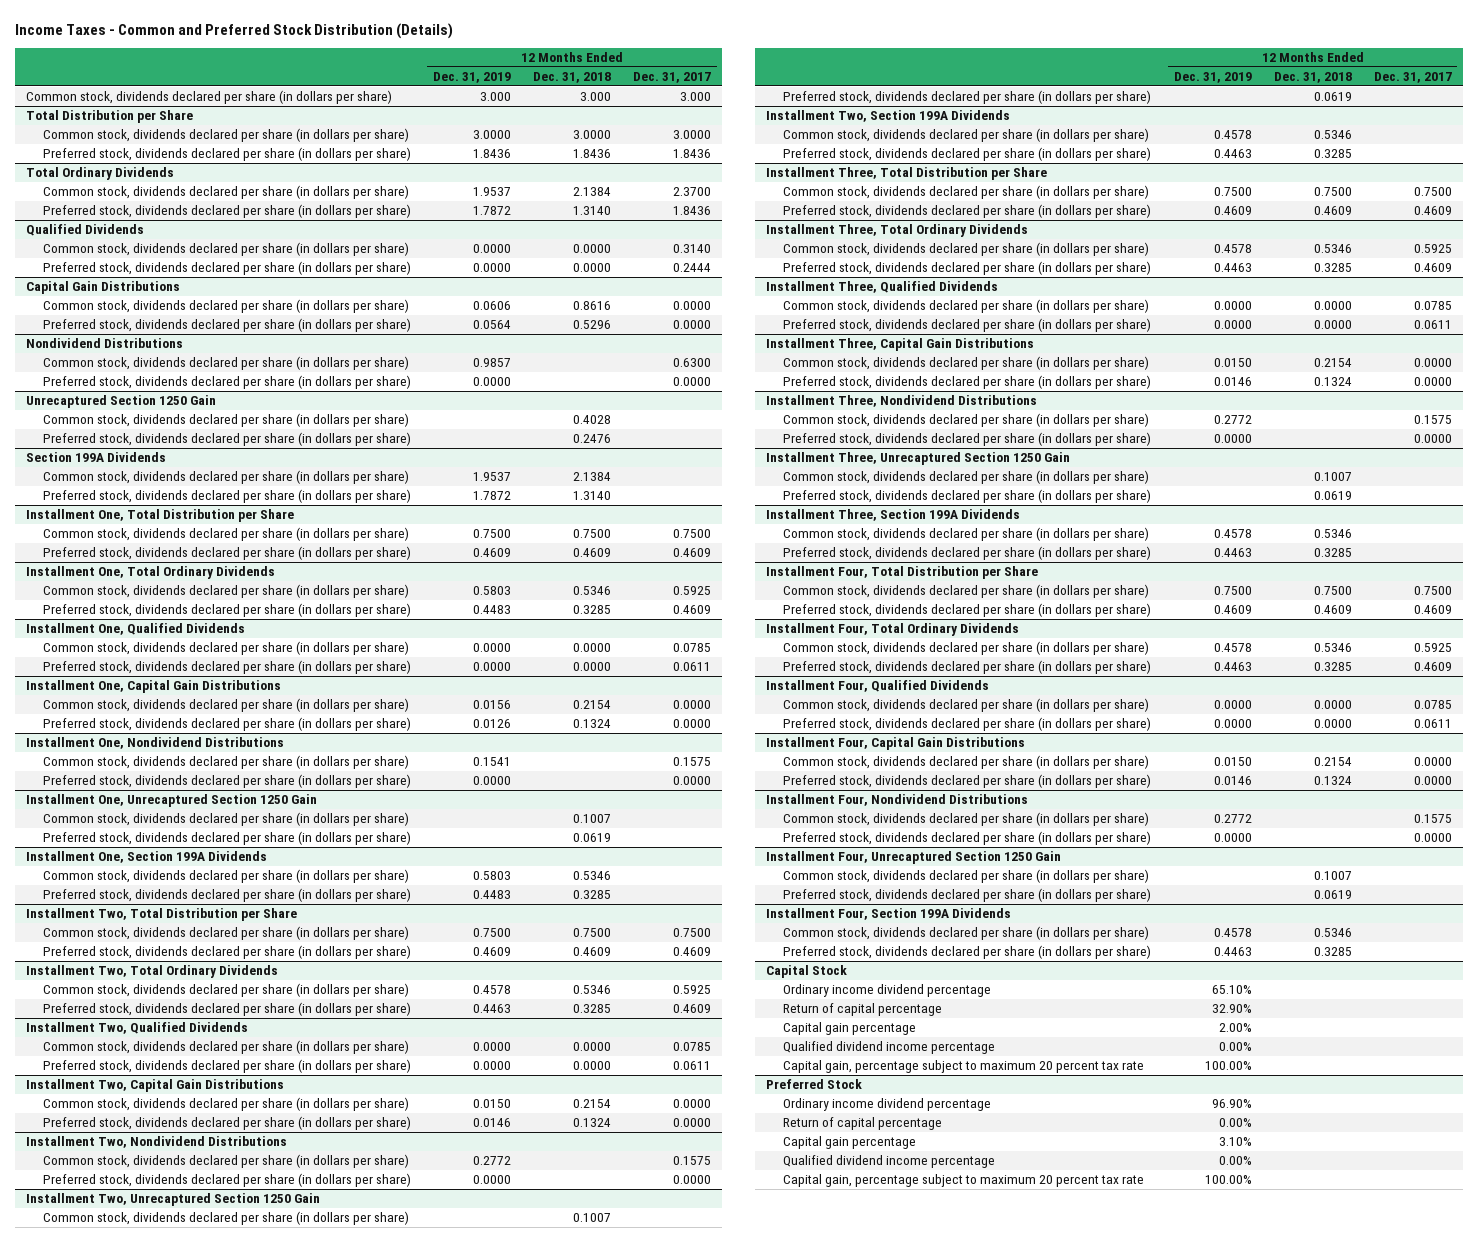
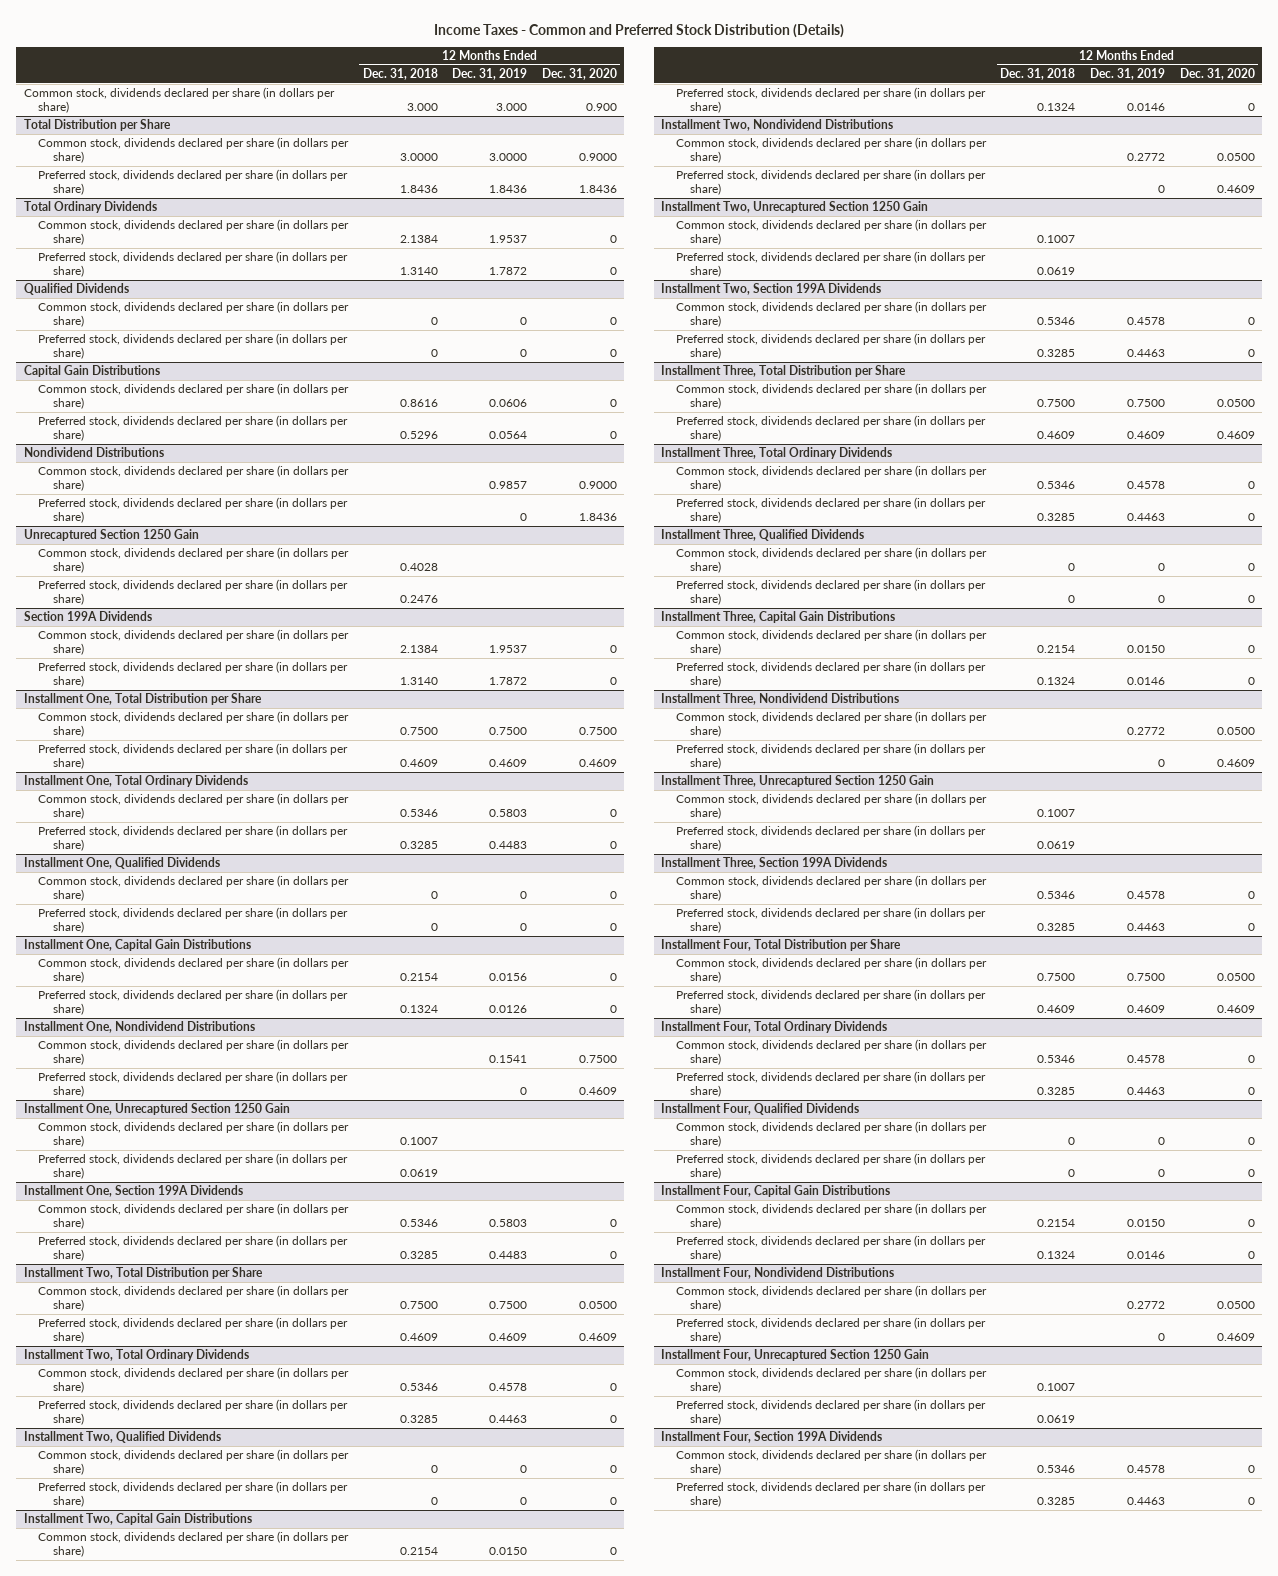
[633,71,712,83] Dec. 31, 2017 -> none
none -> [541,68,617,81] Dec. 31, 2020
[472,244,511,254] 0.0000 -> [520,317,528,326] 0
[572,244,611,254] 0.0000 -> [430,317,438,326] 0
[472,263,511,273] 0.0000 -> [520,349,528,358] 0
[572,263,611,273] 0.0000 -> [430,349,438,358] 0
[472,377,511,387] 0.0000 -> [520,513,528,522] 0
[472,643,511,653] 0.0000 -> [520,891,528,900] 0
[572,643,611,653] 0.0000 -> [430,891,438,900] 0
[472,662,511,672] 0.0000 -> [520,923,528,932] 0
[572,662,611,672] 0.0000 -> [430,923,438,932] 0
[472,776,511,786] 0.0000 -> [520,1087,528,1096] 0
[472,1042,511,1052] 0.0000 -> [520,1465,528,1474] 0
[572,1042,611,1052] 0.0000 -> [430,1465,438,1474] 0
[472,1061,511,1071] 0.0000 -> [520,1497,528,1506] 0
[572,1061,611,1071] 0.0000 -> [430,1497,438,1506] 0
[472,1175,511,1185] 0.0000 -> [1157,185,1165,194] 0
[1213,301,1252,311] 0.0000 -> [1157,563,1165,572] 0
[1313,301,1352,311] 0.0000 -> [1068,563,1076,572] 0
[1213,320,1252,330] 0.0000 -> [1157,595,1165,604] 0
[1313,320,1352,330] 0.0000 -> [1068,595,1076,604] 0
[1213,434,1252,444] 0.0000 -> [1157,759,1165,768] 0
[1213,700,1252,710] 0.0000 -> [1157,1137,1165,1146] 0
[1313,700,1352,710] 0.0000 -> [1068,1137,1076,1146] 0
[1213,719,1252,729] 0.0000 -> [1157,1169,1165,1178] 0
[1313,719,1352,729] 0.0000 -> [1068,1169,1076,1178] 0
[1213,833,1252,843] 0.0000 -> [1157,1333,1165,1342] 0
[766,965,848,979] Capital Stock -> none
[783,984,992,998] Ordinary income dividend percentage -> none
[783,1003,943,1017] Return of capital percentage -> none
[783,1022,917,1036] Capital gain percentage -> none
[783,1041,996,1055] Qualified dividend income percentage -> none
[783,1060,1145,1074] Capital gain, percentage subject to maximum 20 percent tax rate -> none
[766,1079,863,1090] Preferred Stock -> none
[783,1098,992,1112] Ordinary income dividend percentage -> none
[783,1117,943,1131] Return of capital percentage -> none
[783,1136,917,1150] Capital gain percentage -> none
[783,1155,996,1169] Qualified dividend income percentage -> none
[783,1174,1145,1188] Capital gain, percentage subject to maximum 20 percent tax rate -> none

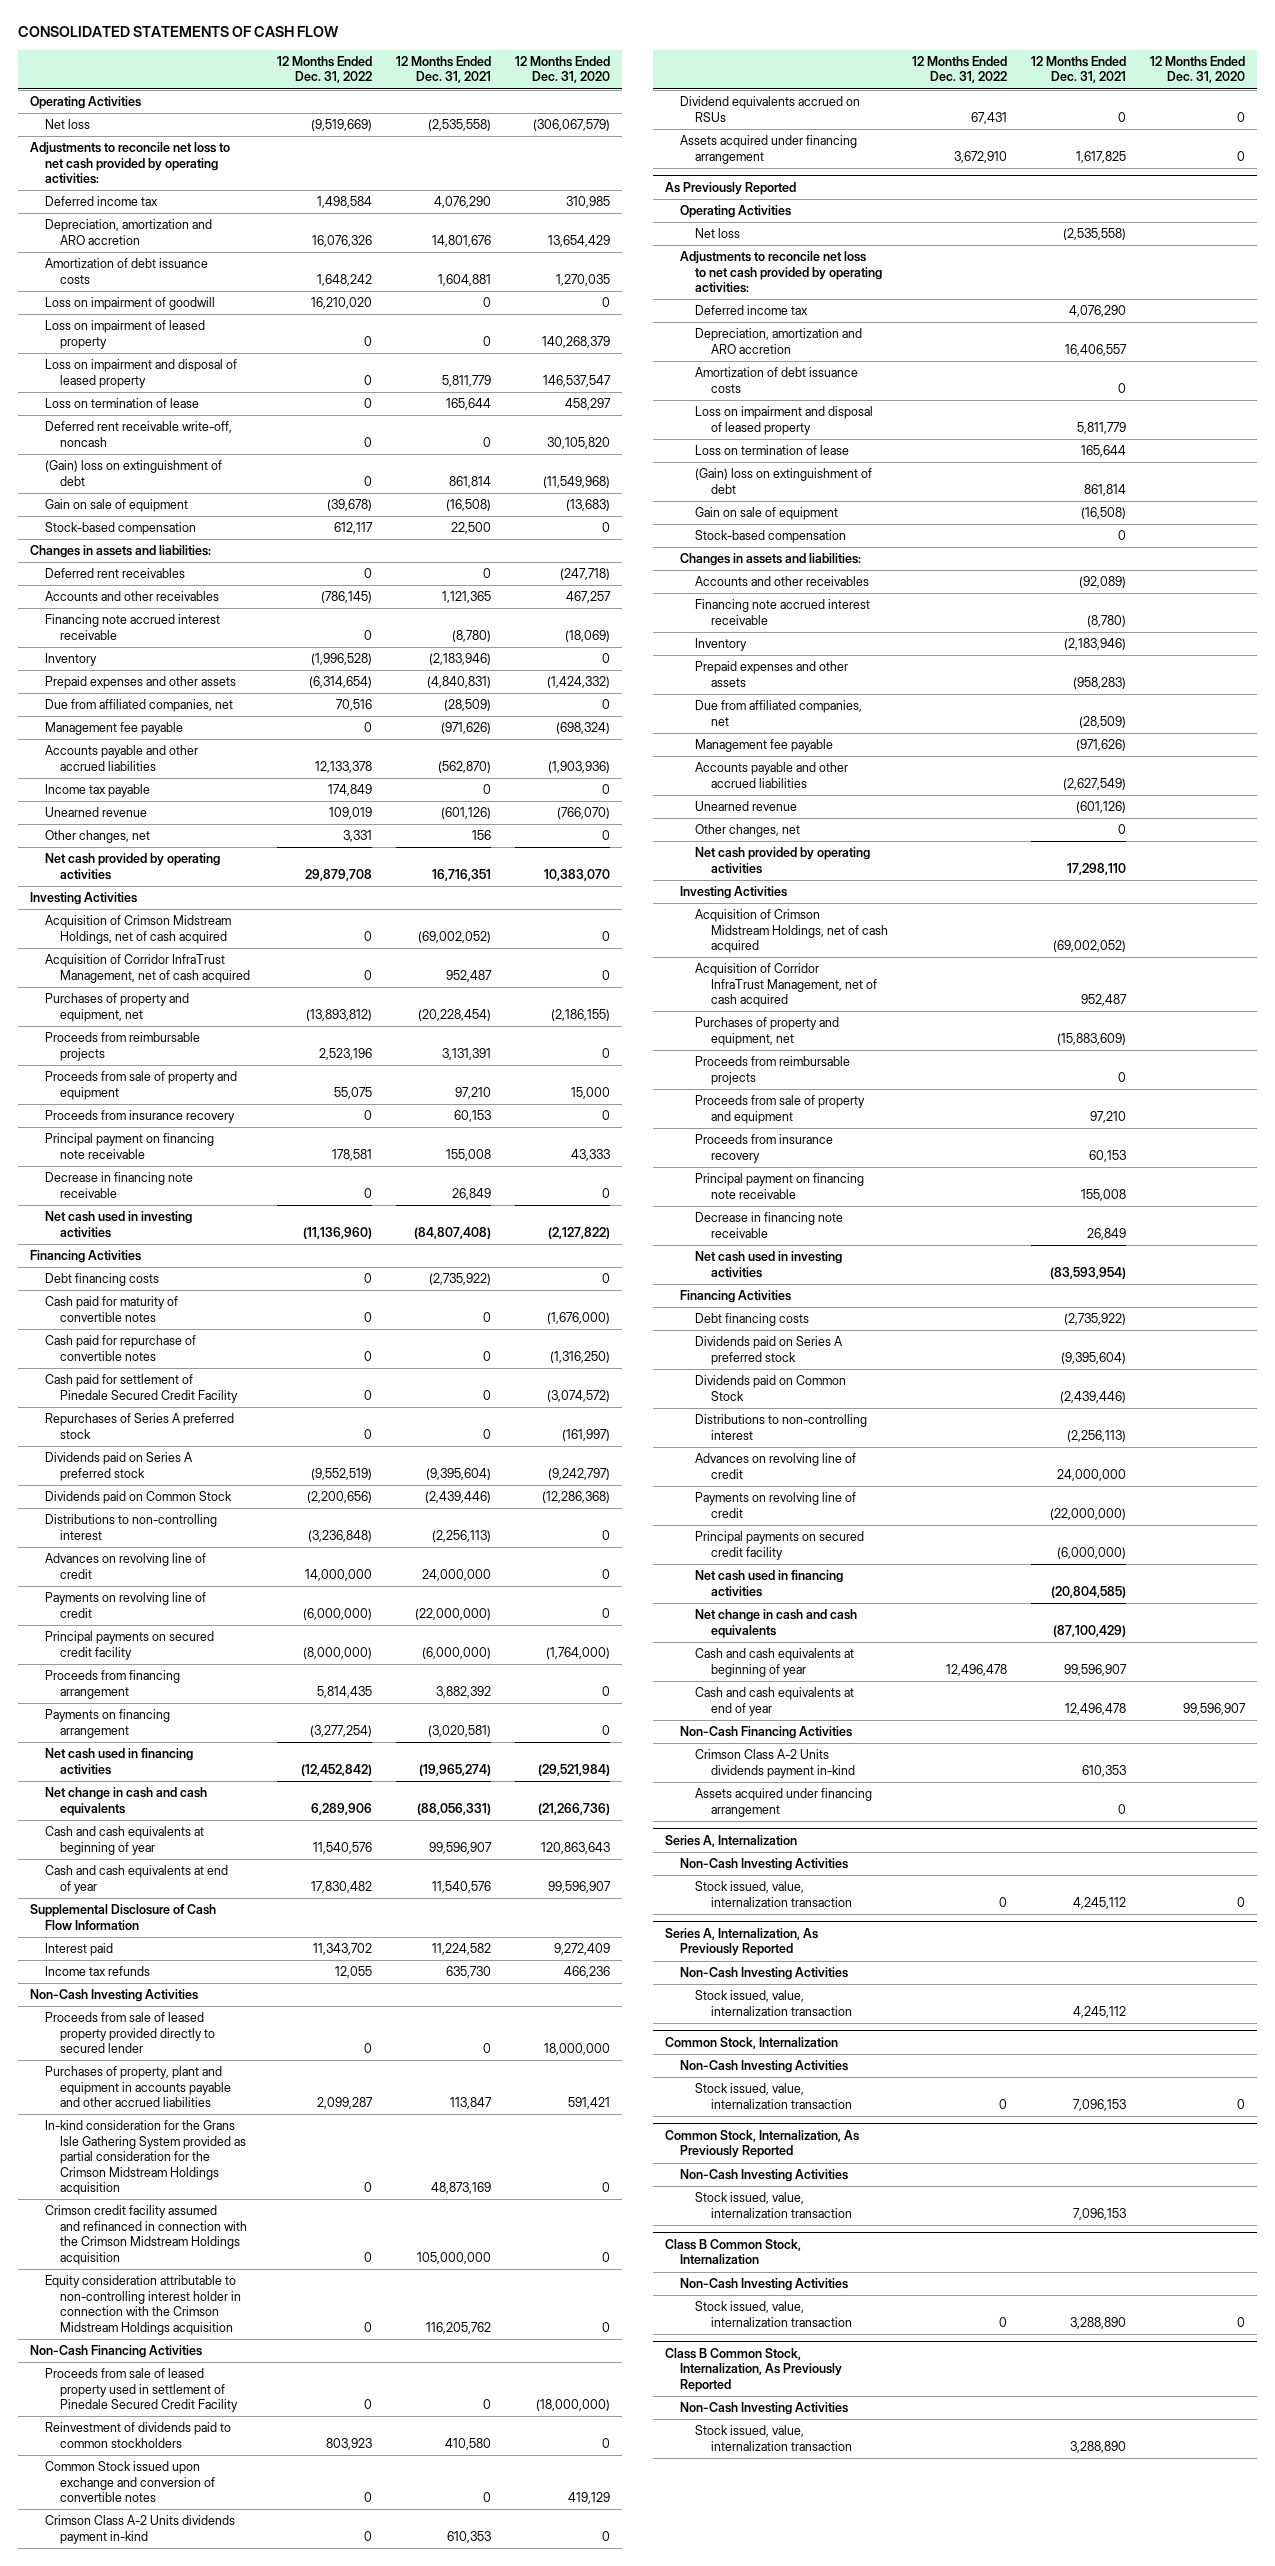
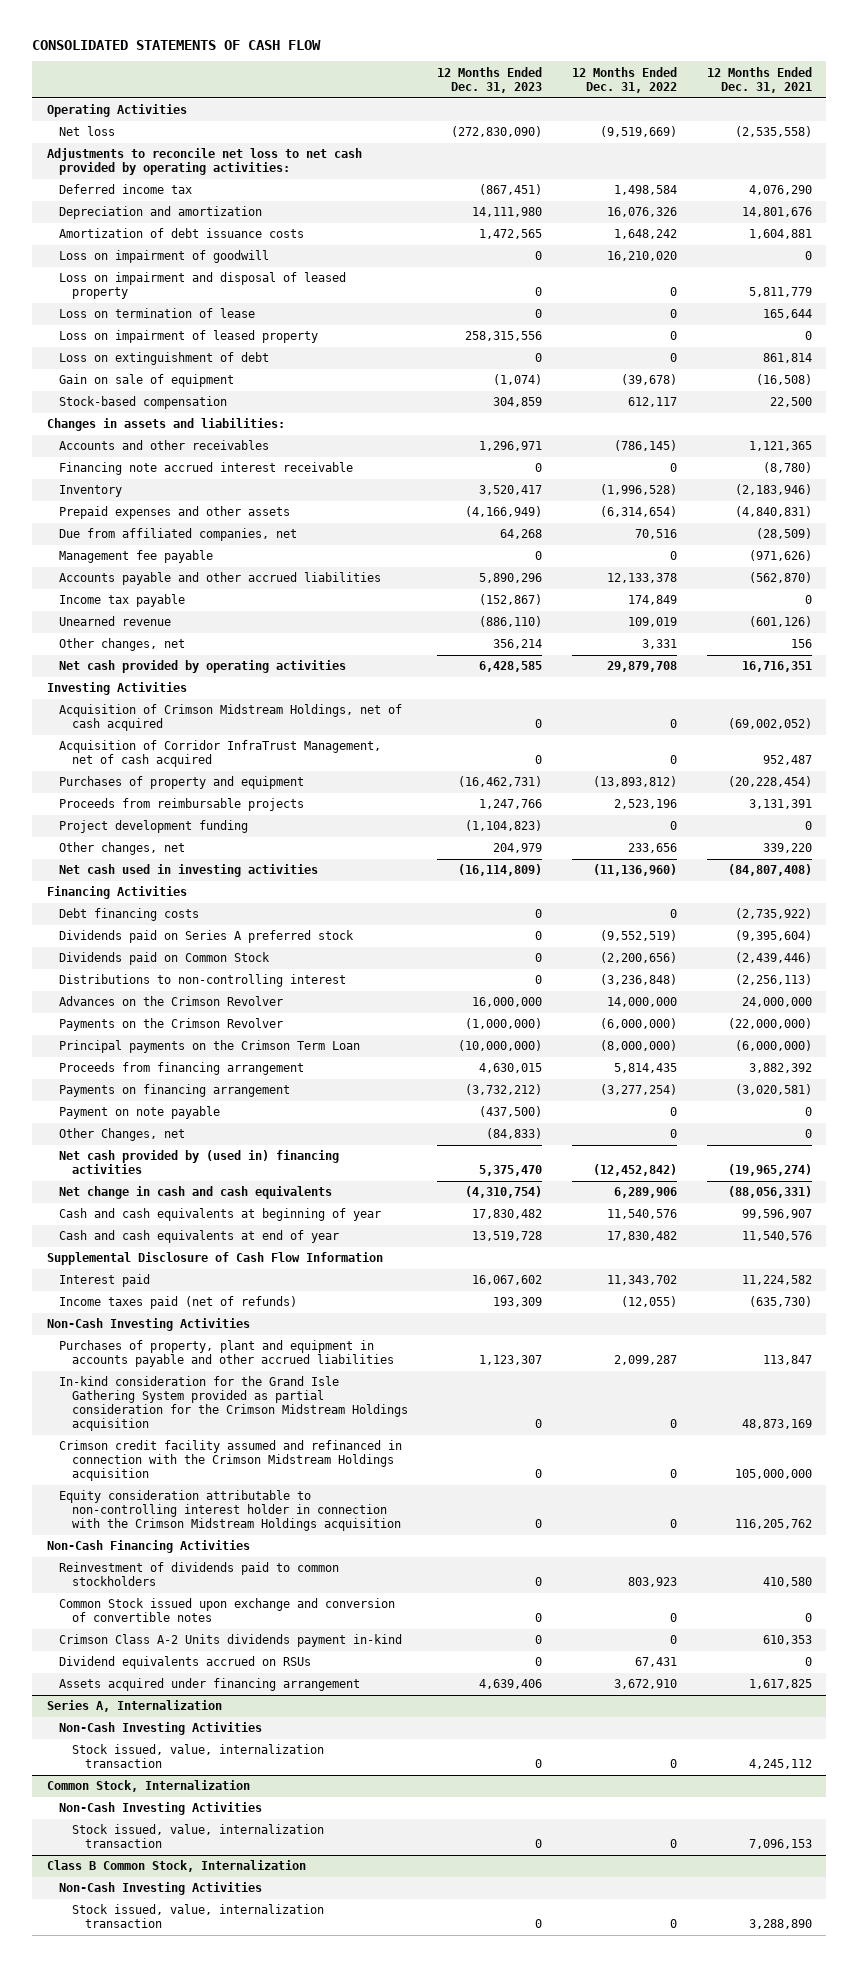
[514,55,610,84] 12 Months Ended Dec. 31, 2020 -> none
none -> [437,66,543,93] 12 Months Ended Dec. 31, 2023
[45,219,213,245] Depreciation, amortization and ARO accretion -> [59,206,263,220] Depreciation and amortization
[45,421,233,447] Deferred rent receivable write-off, noncash -> none
[45,320,206,349] Loss on impairment of leased property -> [59,330,319,344] Loss on impairment of leased property
[45,460,223,486] (Gain) loss on extinguishment of debt -> [59,352,270,366] Loss on extinguishment of debt
[45,568,186,579] Deferred rent receivables -> none
[45,993,190,1022] Purchases of property and equipment, net -> [59,776,305,790] Purchases of property and equipment
[45,1071,238,1100] Proceeds from sale of property and equipment -> none
[45,1110,236,1124] Proceeds from insurance recovery -> none
[45,1133,215,1159] Principal payment on financing note receivable -> none
[45,1172,194,1198] Decrease in financing note receivable -> none
none -> [59,820,249,834] Project development funding
none -> [59,842,186,856] Other changes, net
[45,1296,179,1322] Cash paid for maturity of convertible notes -> none
[45,1335,197,1361] Cash paid for repurchase of convertible notes -> none
[45,1374,239,1403] Cash paid for settlement of Pinedale Secured Credit Facility -> none
[45,1413,235,1439] Repurchases of Series A preferred stock -> none
[45,1553,207,1579] Advances on revolving line of credit -> [59,996,284,1007] Advances on the Crimson Revolver
[45,1592,207,1618] Payments on revolving line of credit -> [59,1018,284,1032] Payments on the Crimson Revolver
[45,1631,215,1660] Principal payments on secured credit facility -> [59,1040,361,1054] Principal payments on the Crimson Term Loan
none -> [59,1106,221,1120] Payment on note payable
none -> [59,1128,186,1142] Other Changes, net
[45,1748,194,1775] Net cash used in financing activities -> [59,1150,340,1175] Net cash provided by (used in) financing activities
[45,1966,151,1977] Income tax refunds -> [59,1296,298,1310] Income taxes paid (net of refunds)
[334,1966,372,1979] 12,055 -> [620,1296,677,1308] (12,055)
[445,1966,491,1979] 635,730 -> [748,1296,812,1308] (635,730)
[45,2012,216,2054] Proceeds from sale of leased property provided directly to secured lender -> none
[45,2120,247,2196] In-kind consideration for the Grans Isle Gathering System provided as partial consideration for the Crimson Midstream Holdings acquisition -> [59,1376,408,1432] In-kind consideration for the Grand Isle Gathering System provided as partial consideration for the Crimson Midstream Holdings acquisition
[45,2368,239,2413] Proceeds from sale of leased property used in settlement of Pinedale Secured Credit Facility -> none
[664,182,796,196] As Previously Reported -> none
[680,205,792,219] Operating Activities -> none
[695,228,741,239] Net loss -> none
[680,251,883,294] Adjustments to reconcile net loss to net cash provided by operating activities: -> none
[695,305,809,316] Deferred income tax -> none
[695,328,863,354] Depreciation, amortization and ARO accretion -> none
[695,367,859,393] Amortization of debt issuance costs -> none
[695,406,874,435] Loss on impairment and disposal of leased property -> none
[695,445,850,456] Loss on termination of lease -> none
[695,468,873,494] (Gain) loss on extinguishment of debt -> none
[695,507,839,521] Gain on sale of equipment -> none
[695,530,847,544] Stock-based compensation -> none
[680,553,862,567] Changes in assets and liabilities: -> none
[695,576,870,587] Accounts and other receivables -> none
[695,599,871,625] Financing note accrued interest receivable -> none
[695,638,748,652] Inventory -> none
[695,661,849,687] Prepaid expenses and other assets -> none
[695,700,863,726] Due from affiliated companies, net -> none
[695,739,834,753] Management fee payable -> none
[695,762,849,788] Accounts payable and other accrued liabilities -> none
[695,801,798,812] Unearned revenue -> none
[695,824,801,838] Other changes, net -> none
[695,847,871,874] Net cash provided by operating activities -> none
[680,886,788,900] Investing Activities -> none
[695,909,888,954] Acquisition of Crimson Midstream Holdings, net of cash acquired -> none
[695,963,877,1008] Acquisition of Corridor InfraTrust Management, net of cash acquired -> none
[695,1017,840,1046] Purchases of property and equipment, net -> none
[695,1056,851,1085] Proceeds from reimbursable projects -> none
[695,1095,866,1124] Proceeds from sale of property and equipment -> none
[695,1134,834,1163] Proceeds from insurance recovery -> none
[695,1173,865,1199] Principal payment on financing note receivable -> none
[695,1212,844,1238] Decrease in financing note receivable -> none
[695,1251,843,1278] Net cash used in investing activities -> none
[680,1290,792,1304] Financing Activities -> none
[695,1313,810,1327] Debt financing costs -> none
[695,1336,844,1365] Dividends paid on Series A preferred stock -> none
[695,1375,847,1401] Dividends paid on Common Stock -> none
[695,1414,868,1440] Distributions to non-controlling interest -> none
[695,1453,857,1479] Advances on revolving line of credit -> none
[695,1492,857,1518] Payments on revolving line of credit -> none
[695,1531,865,1560] Principal payments on secured credit facility -> none
[695,1570,844,1597] Net cash used in financing activities -> none
[695,1609,858,1638] Net change in cash and cash equivalents -> none
[695,1648,855,1677] Cash and cash equivalents at beginning of year -> none
[695,1687,855,1716] Cash and cash equivalents at end of year -> none
[680,1726,853,1740] Non-Cash Financing Activities -> none
[695,1749,855,1778] Crimson Class A-2 Units dividends payment in-kind -> none
[695,1788,873,1817] Assets acquired under financing arrangement -> none
[664,1928,818,1957] Series A, Internalization, As Previously Reported -> none
[680,1967,849,1981] Non-Cash Investing Activities -> none
[695,1990,852,2016] Stock issued, value, internalization transaction -> none
[664,2130,859,2159] Common Stock, Internalization, As Previously Reported -> none
[680,2169,849,2183] Non-Cash Investing Activities -> none
[695,2192,852,2218] Stock issued, value, internalization transaction -> none
[664,2348,843,2392] Class B Common Stock, Internalization, As Previously Reported -> none
[680,2402,849,2416] Non-Cash Investing Activities -> none
[695,2425,852,2451] Stock issued, value, internalization transaction -> none

